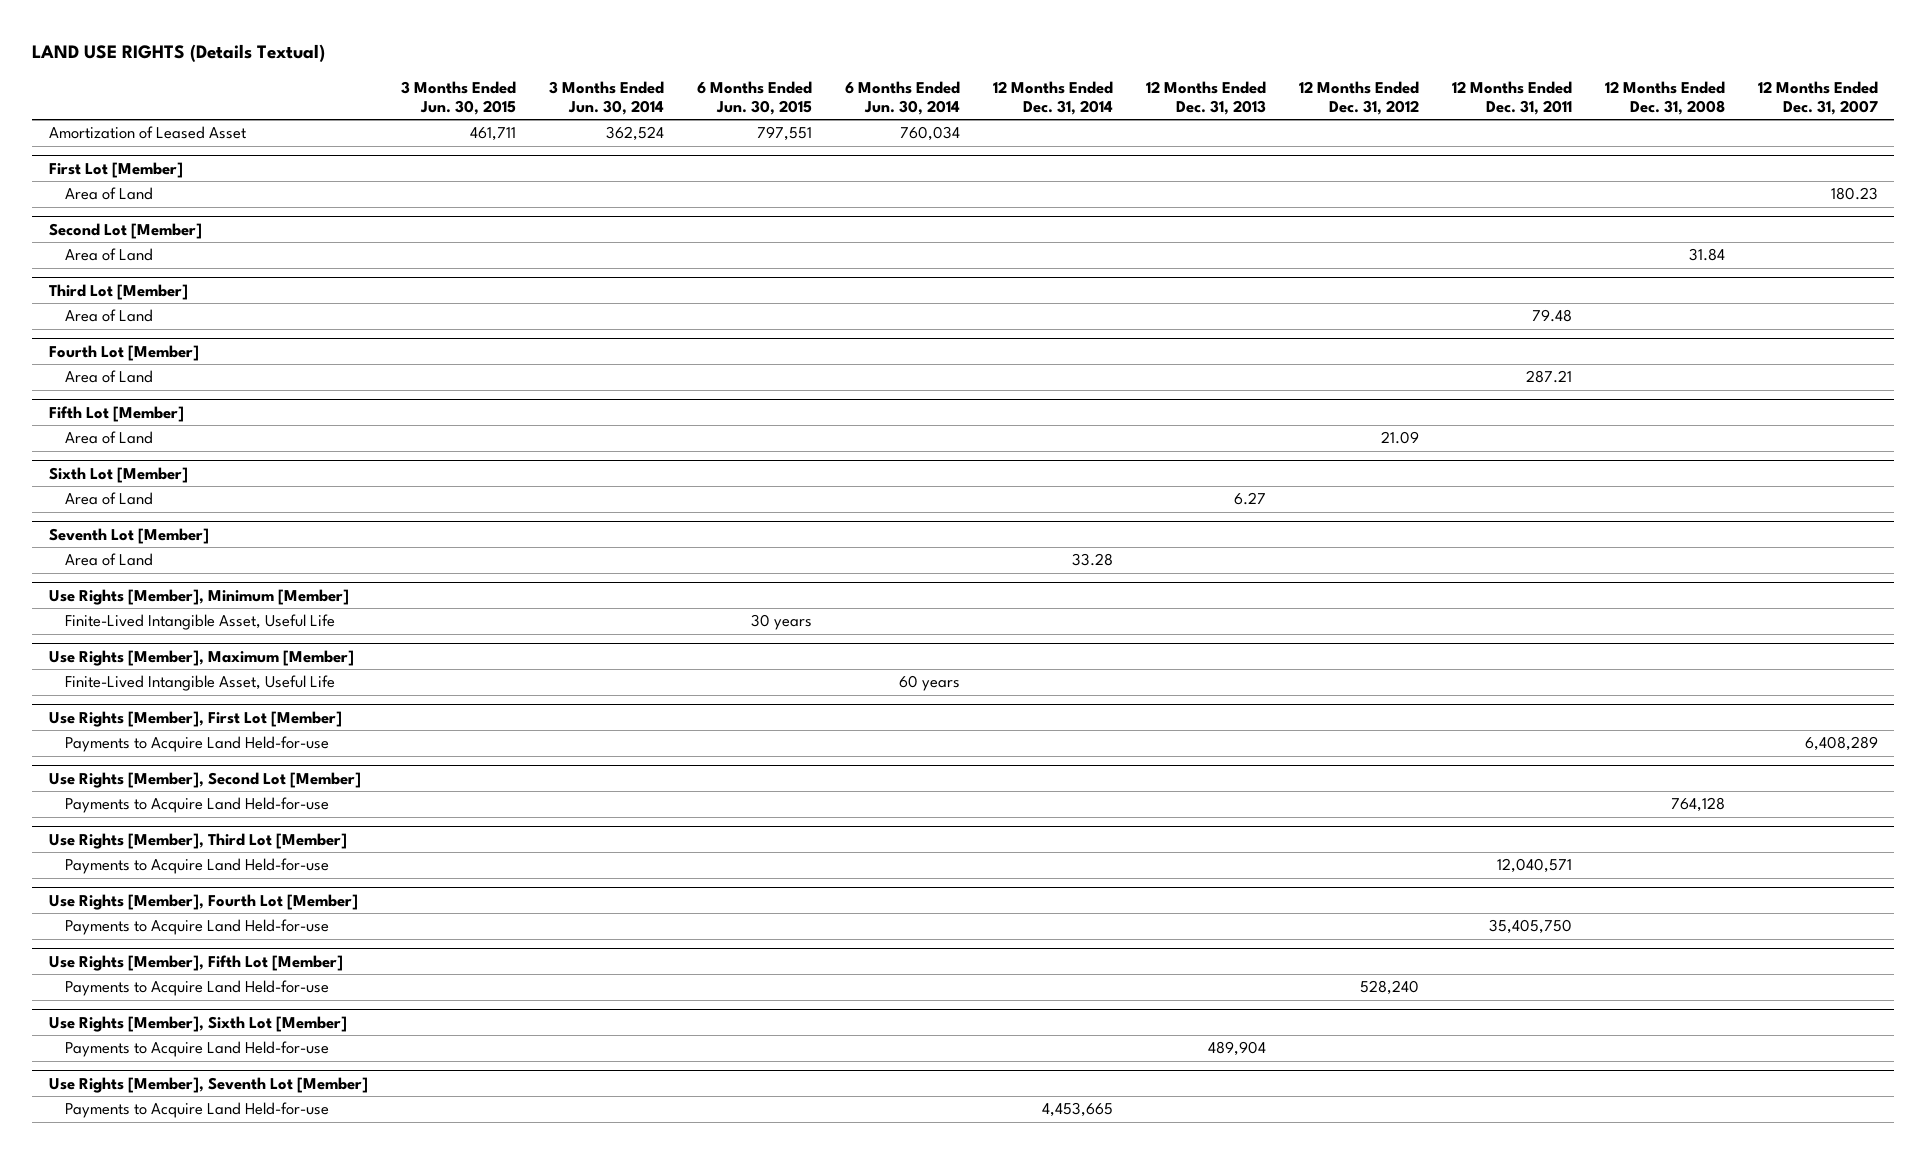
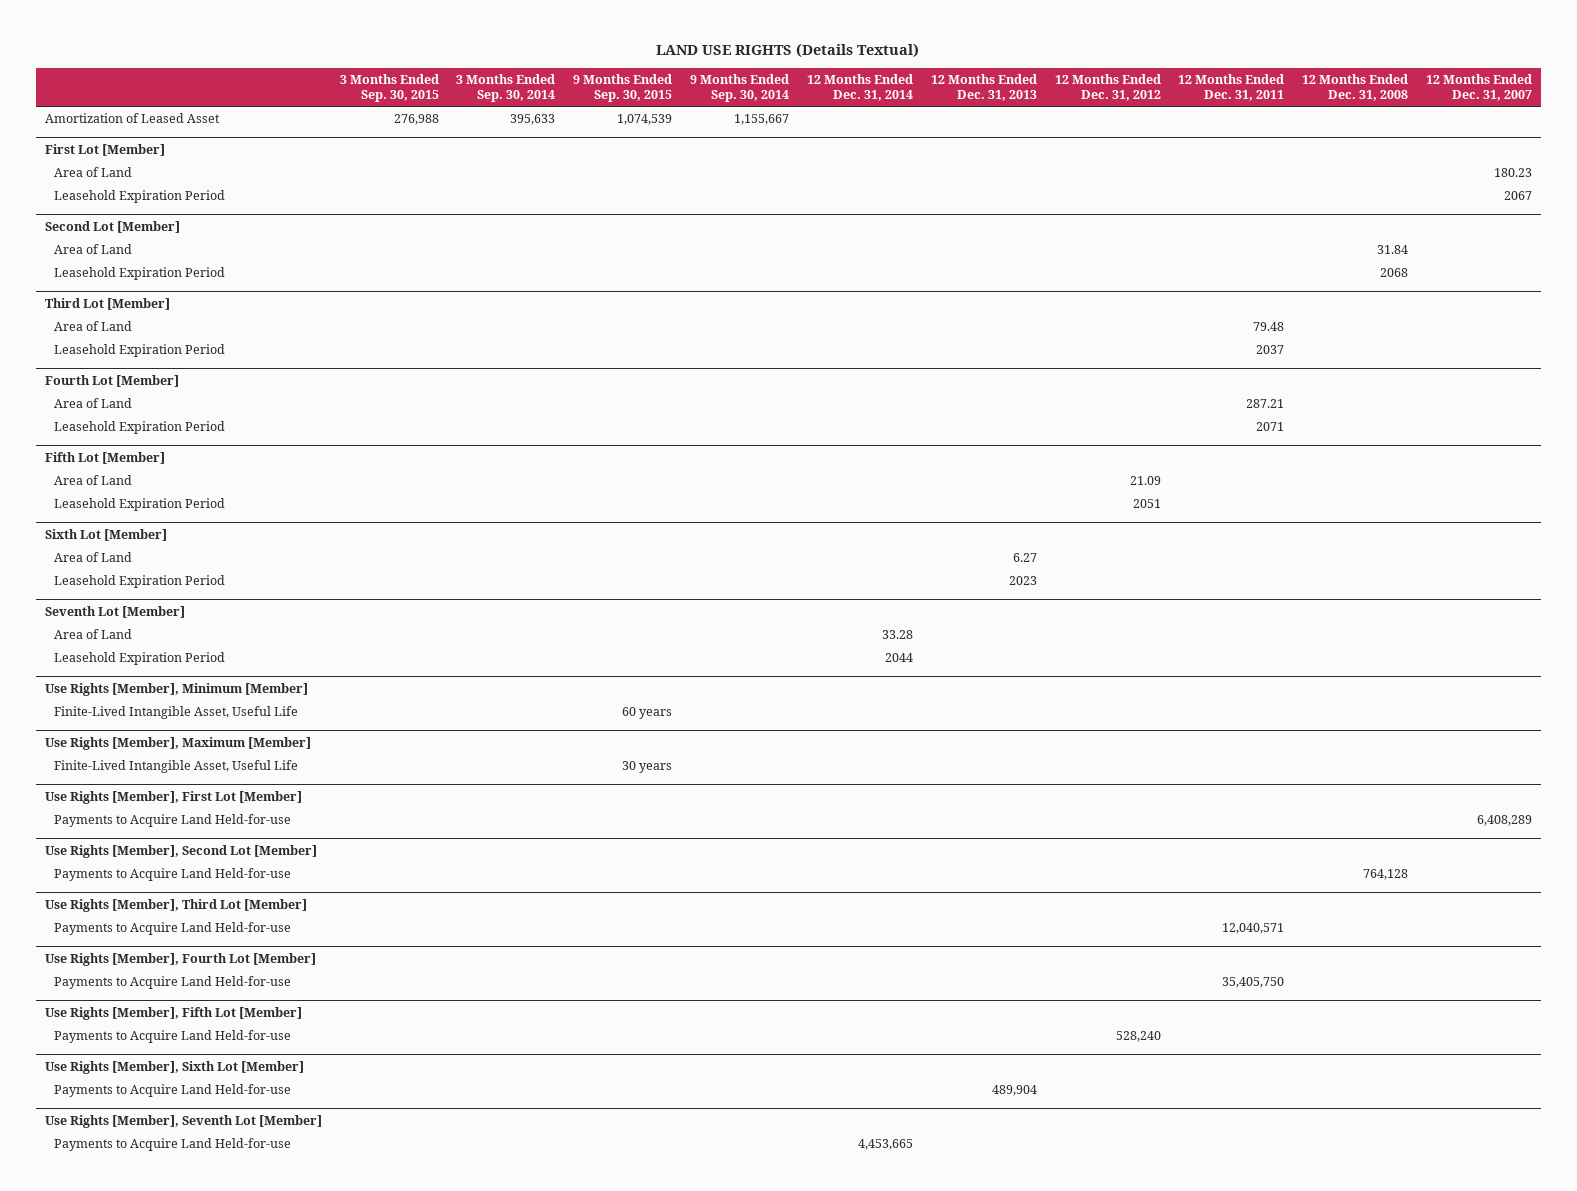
[400,80,516,115] 3 Months Ended Jun. 30, 2015 -> none
[548,80,664,115] 3 Months Ended Jun. 30, 2014 -> none
[696,80,812,115] 6 Months Ended Jun. 30, 2015 -> none
[844,80,960,115] 6 Months Ended Jun. 30, 2014 -> none
none -> [339,73,439,103] 3 Months Ended Sep. 30, 2015
none -> [456,73,556,103] 3 Months Ended Sep. 30, 2014
none -> [573,73,673,103] 9 Months Ended Sep. 30, 2015
none -> [690,73,790,103] 9 Months Ended Sep. 30, 2014
none -> [53,189,225,203] Leasehold Expiration Period
none -> [53,266,225,280] Leasehold Expiration Period
none -> [53,343,225,357] Leasehold Expiration Period
none -> [53,420,225,434] Leasehold Expiration Period
none -> [53,497,225,511] Leasehold Expiration Period
none -> [53,574,225,588] Leasehold Expiration Period
none -> [53,651,225,665] Leasehold Expiration Period

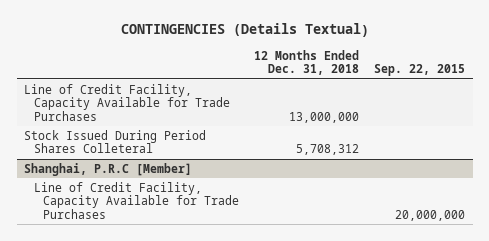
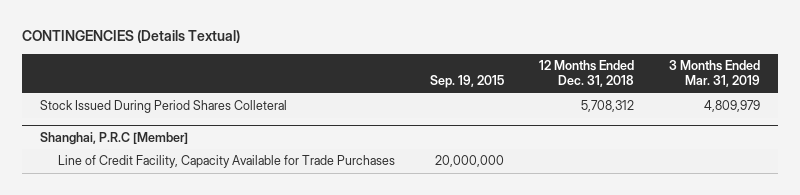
[374,64,466,77] Sep. 22, 2015 -> none
none -> [430,75,505,89] Sep. 19, 2015
none -> [669,60,761,88] 3 Months Ended Mar. 31, 2019
[24,83,230,121] Line of Credit Facility, Capacity Available for Trade Purchases -> none

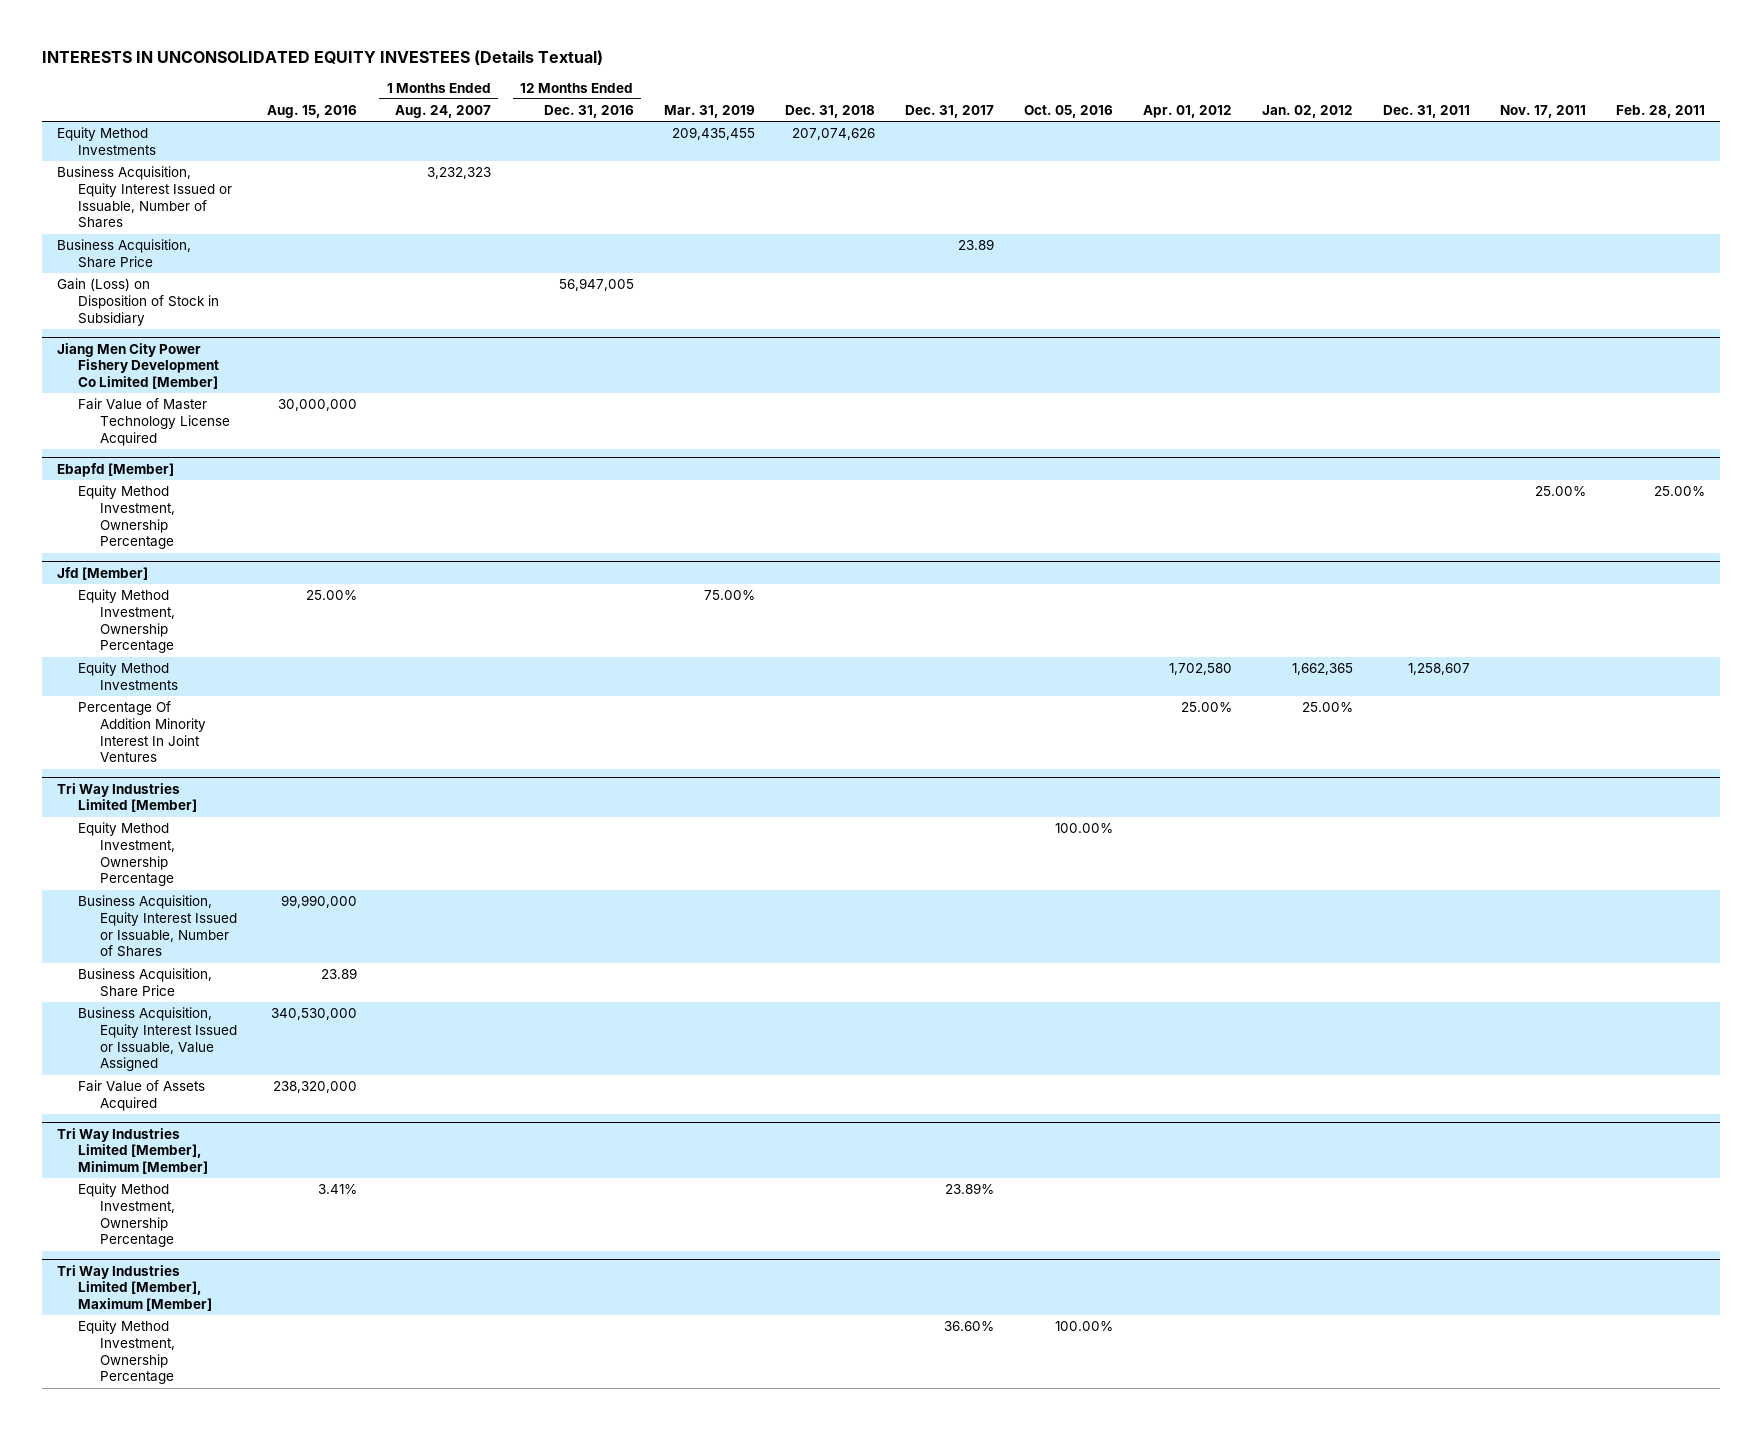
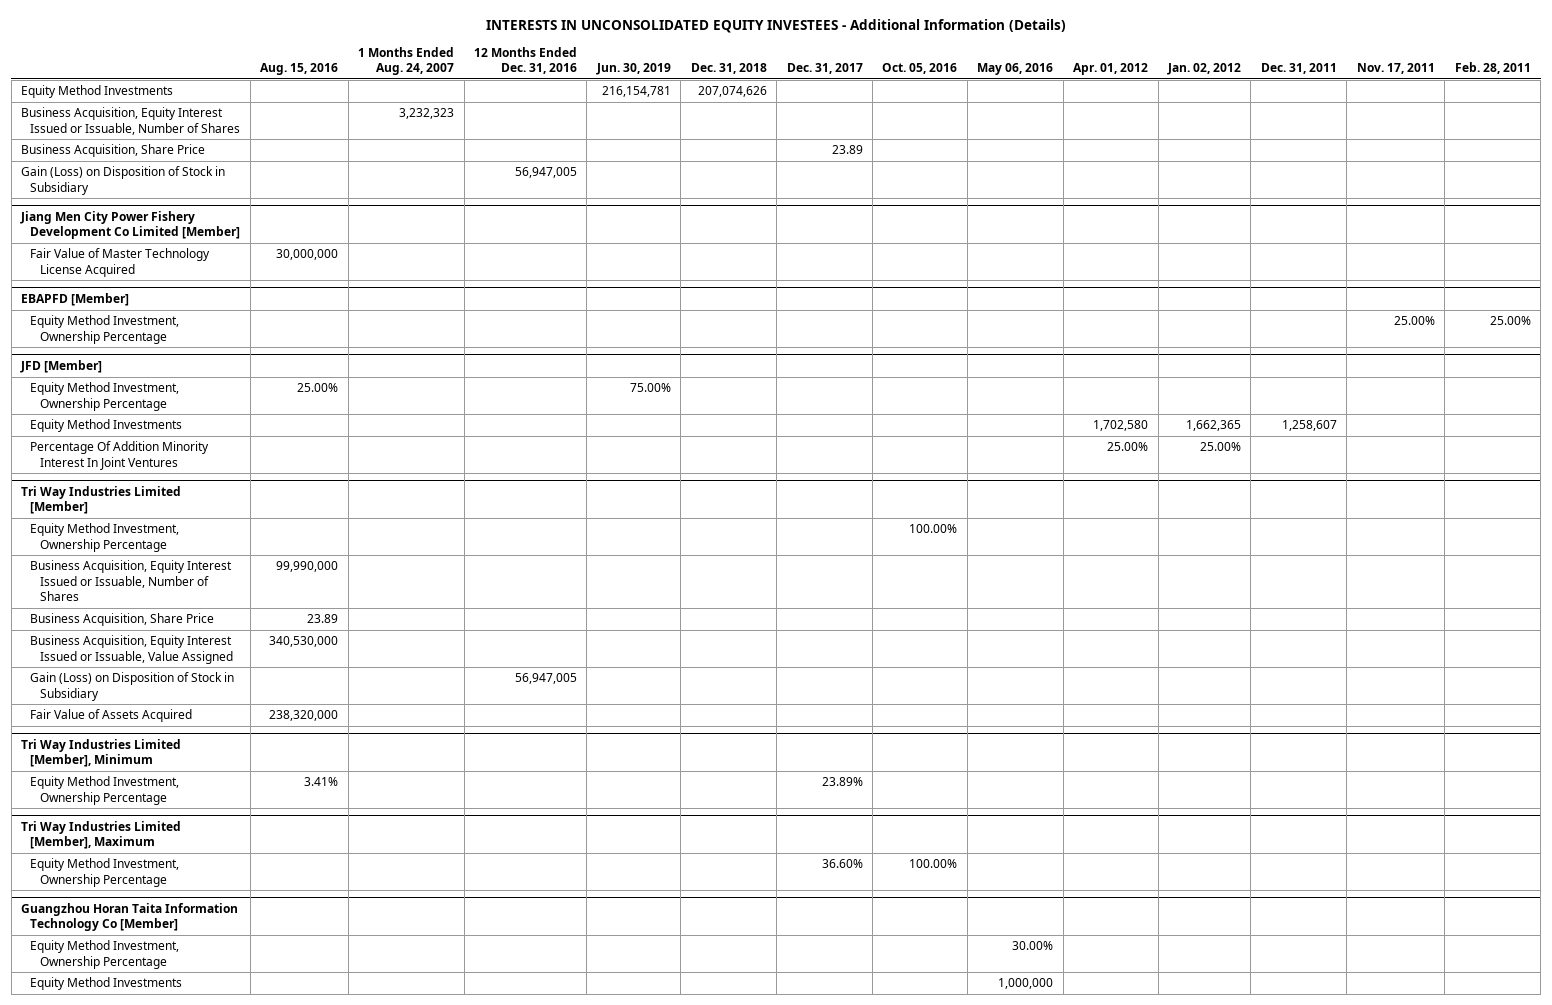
[41,49,603,65] INTERESTS IN UNCONSOLIDATED EQUITY INVESTEES (Details Textual) -> [485,18,1066,33] INTERESTS IN UNCONSOLIDATED EQUITY INVESTEES - Additional Information (Details)
[663,105,755,119] Mar. 31, 2019 -> none
none -> [595,63,671,76] Jun. 30, 2019
none -> [977,63,1054,76] May 06, 2016
[56,462,174,477] Ebapfd [Member] -> [21,292,130,306] EBAPFD [Member]
[56,566,148,580] Jfd [Member] -> [20,359,103,373] JFD [Member]
none -> [30,672,235,701] Gain (Loss) on Disposition of Stock in Subsidiary
[56,1127,209,1175] Tri Way Industries Limited [Member], Minimum [Member] -> [21,738,182,768] Tri Way Industries Limited [Member], Minimum
[56,1264,213,1312] Tri Way Industries Limited [Member], Maximum [Member] -> [21,820,182,850] Tri Way Industries Limited [Member], Maximum
none -> [21,902,239,932] Guangzhou Horan Taita Information Technology Co [Member]
none -> [30,940,180,969] Equity Method Investment, Ownership Percentage
none -> [30,977,183,991] Equity Method Investments

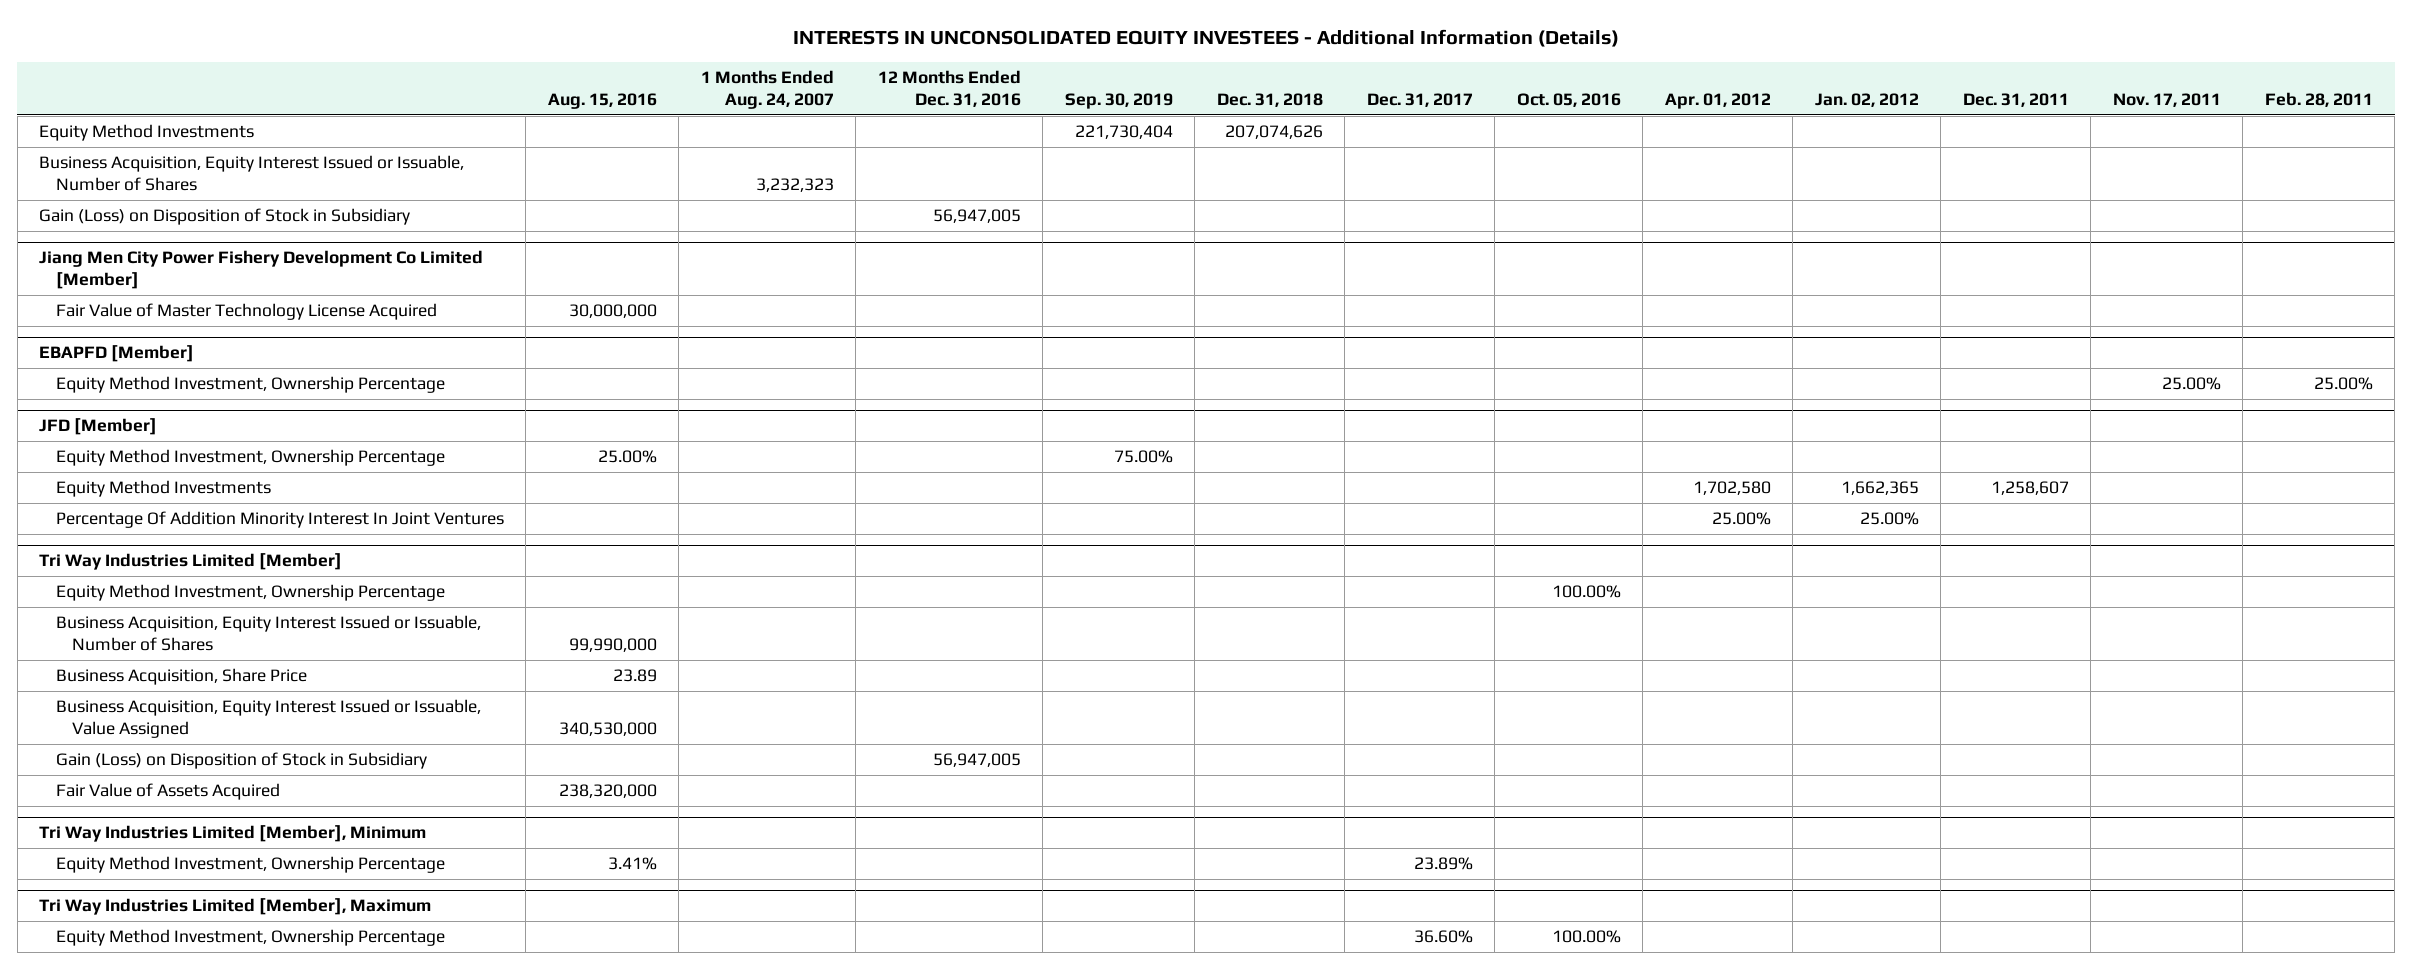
[595,63,671,76] Jun. 30, 2019 -> none
[977,63,1054,76] May 06, 2016 -> none
none -> [1064,92,1173,109] Sep. 30, 2019
[21,144,206,158] Business Acquisition, Share Price -> none
[21,902,239,932] Guangzhou Horan Taita Information Technology Co [Member] -> none
[30,940,180,969] Equity Method Investment, Ownership Percentage -> none
[30,977,183,991] Equity Method Investments -> none

